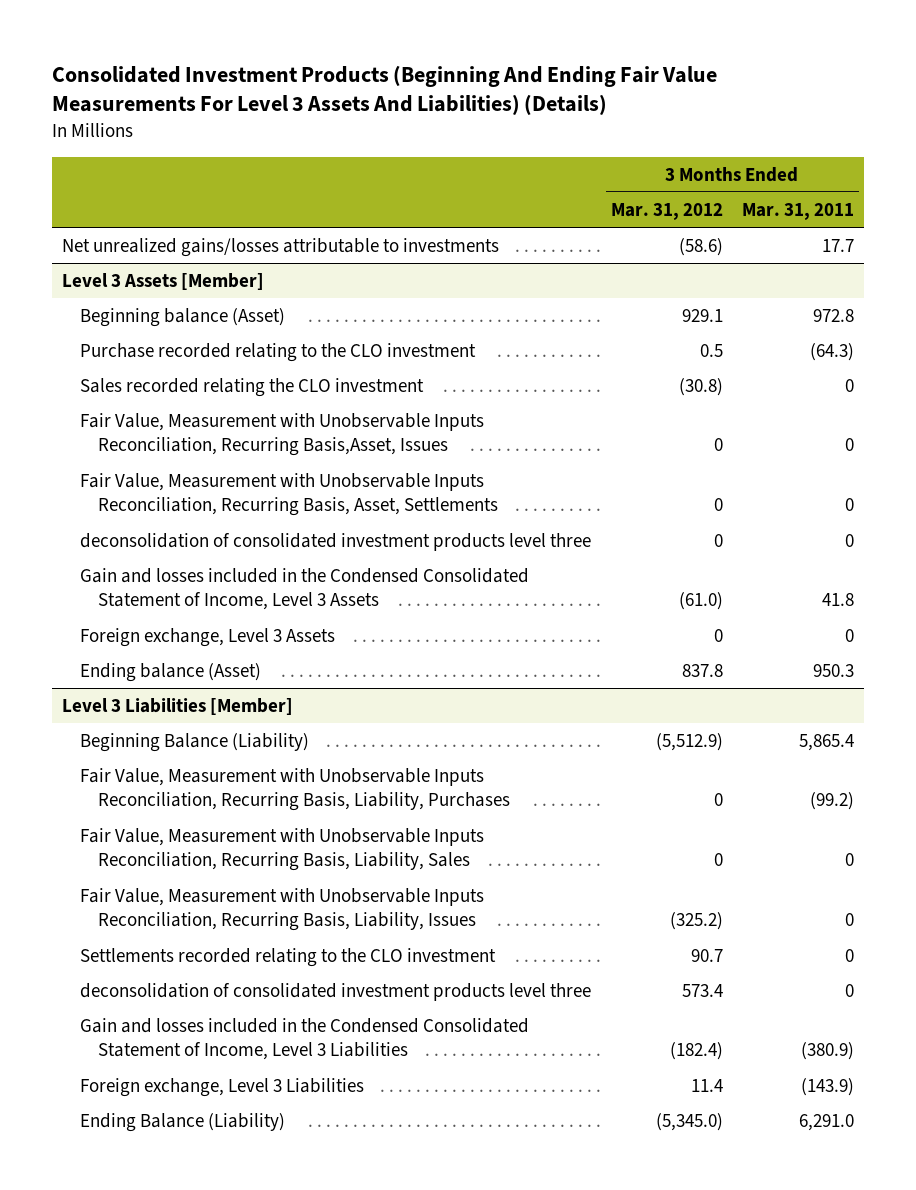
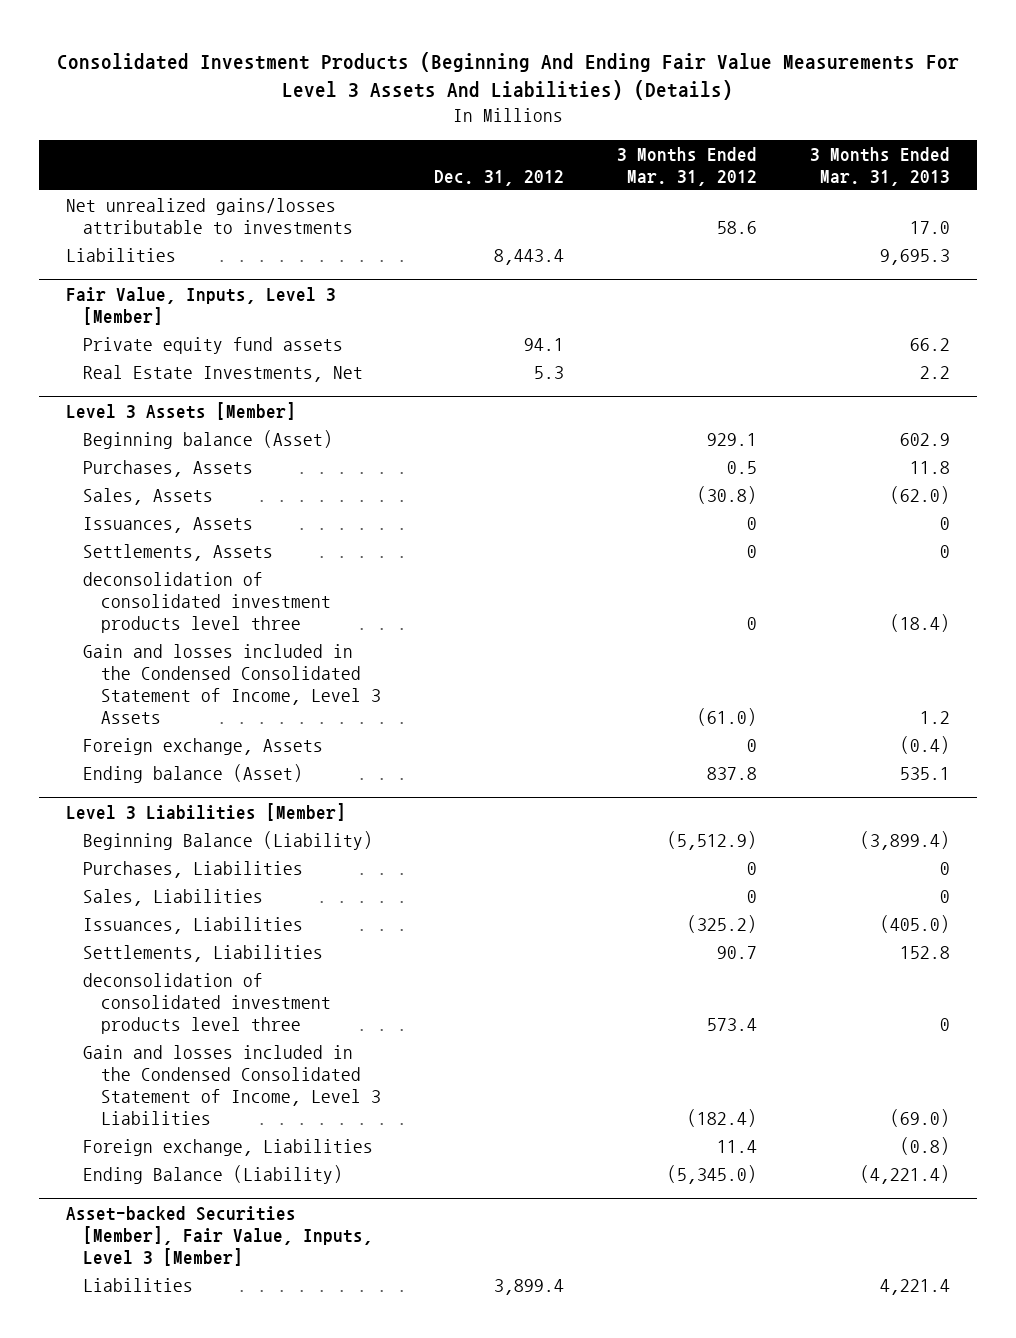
[742,202,855,220] Mar. 31, 2011 -> none
none -> [434,169,565,186] Dec. 31, 2012
none -> [810,146,951,186] 3 Months Ended Mar. 31, 2013
[678,238,723,257] (58.6) -> [717,220,758,234] 58.6
none -> [65,248,176,263] Liabilities
none -> [65,287,336,325] Fair Value, Inputs, Level 3 [Member]
none -> [83,337,344,355] Private equity fund assets
none -> [83,365,364,383] Real Estate Investments, Net
[79,343,476,363] Purchase recorded relating to the CLO investment -> [83,460,254,478] Purchases, Assets
[79,378,424,398] Sales recorded relating the CLO investment -> [83,488,214,506] Sales, Assets
[79,413,484,457] Fair Value, Measurement with Unobservable Inputs Reconciliation, Recurring Basis,Asset, Issues -> [83,517,254,534] Issuances, Assets
[79,473,499,517] Fair Value, Measurement with Unobservable Inputs Reconciliation, Recurring Basis, Asset, Settlements -> [83,544,274,562] Settlements, Assets
[79,628,335,648] Foreign exchange, Level 3 Assets -> [83,738,324,756] Foreign exchange, Assets
[79,768,511,812] Fair Value, Measurement with Unobservable Inputs Reconciliation, Recurring Basis, Liability, Purchases -> [83,861,304,879] Purchases, Liabilities
[79,828,484,872] Fair Value, Measurement with Unobservable Inputs Reconciliation, Recurring Basis, Liability, Sales -> [83,889,264,907] Sales, Liabilities
[79,888,484,932] Fair Value, Measurement with Unobservable Inputs Reconciliation, Recurring Basis, Liability, Issues -> [83,917,304,935] Issuances, Liabilities
[79,948,496,968] Settlements recorded relating to the CLO investment -> [83,945,324,963] Settlements, Liabilities
[79,1078,364,1098] Foreign exchange, Level 3 Liabilities -> [83,1139,374,1157] Foreign exchange, Liabilities
none -> [65,1206,374,1266] Asset-backed Securities [Member], Fair Value, Inputs, Level 3 [Member]
none -> [83,1278,194,1293] Liabilities

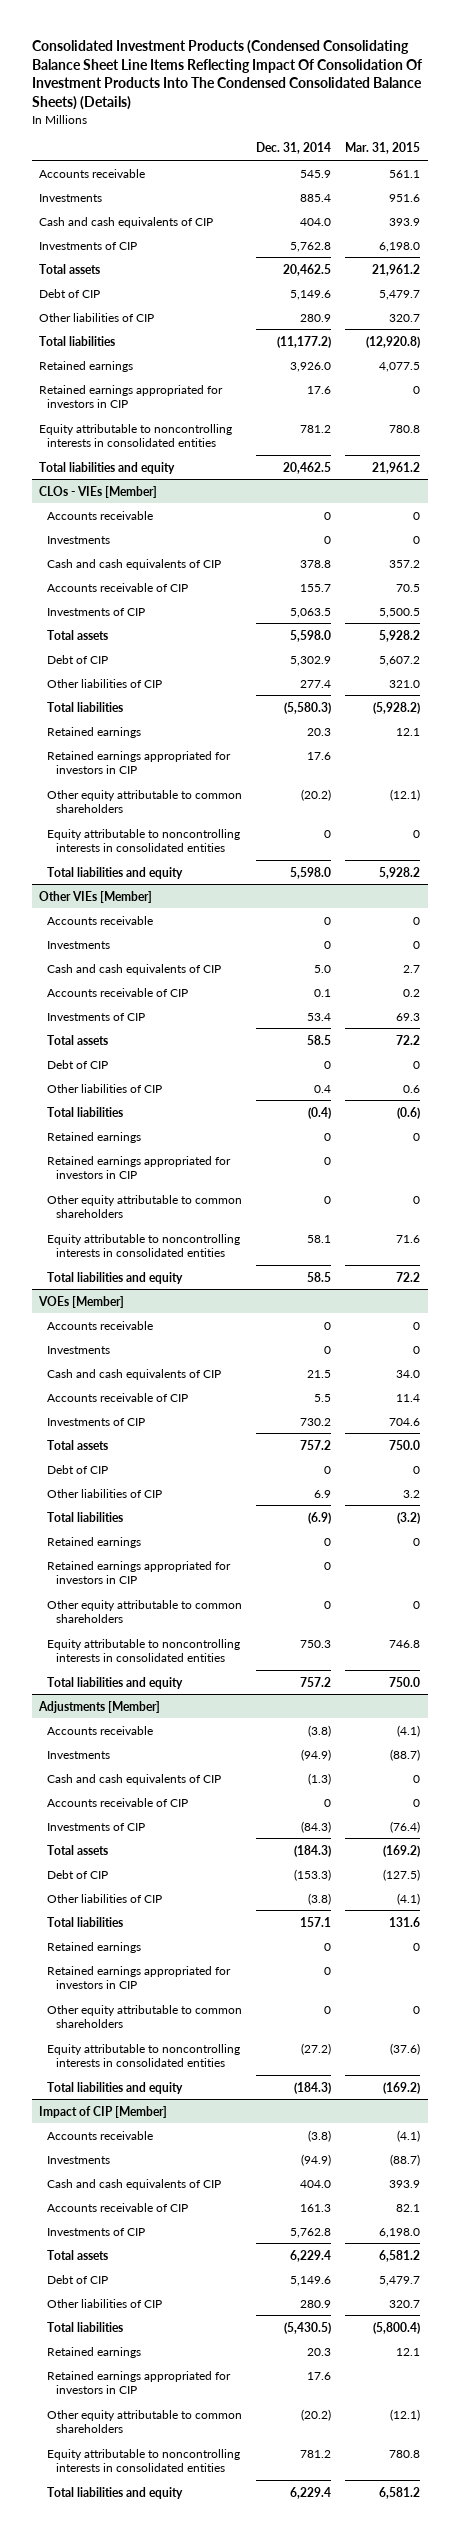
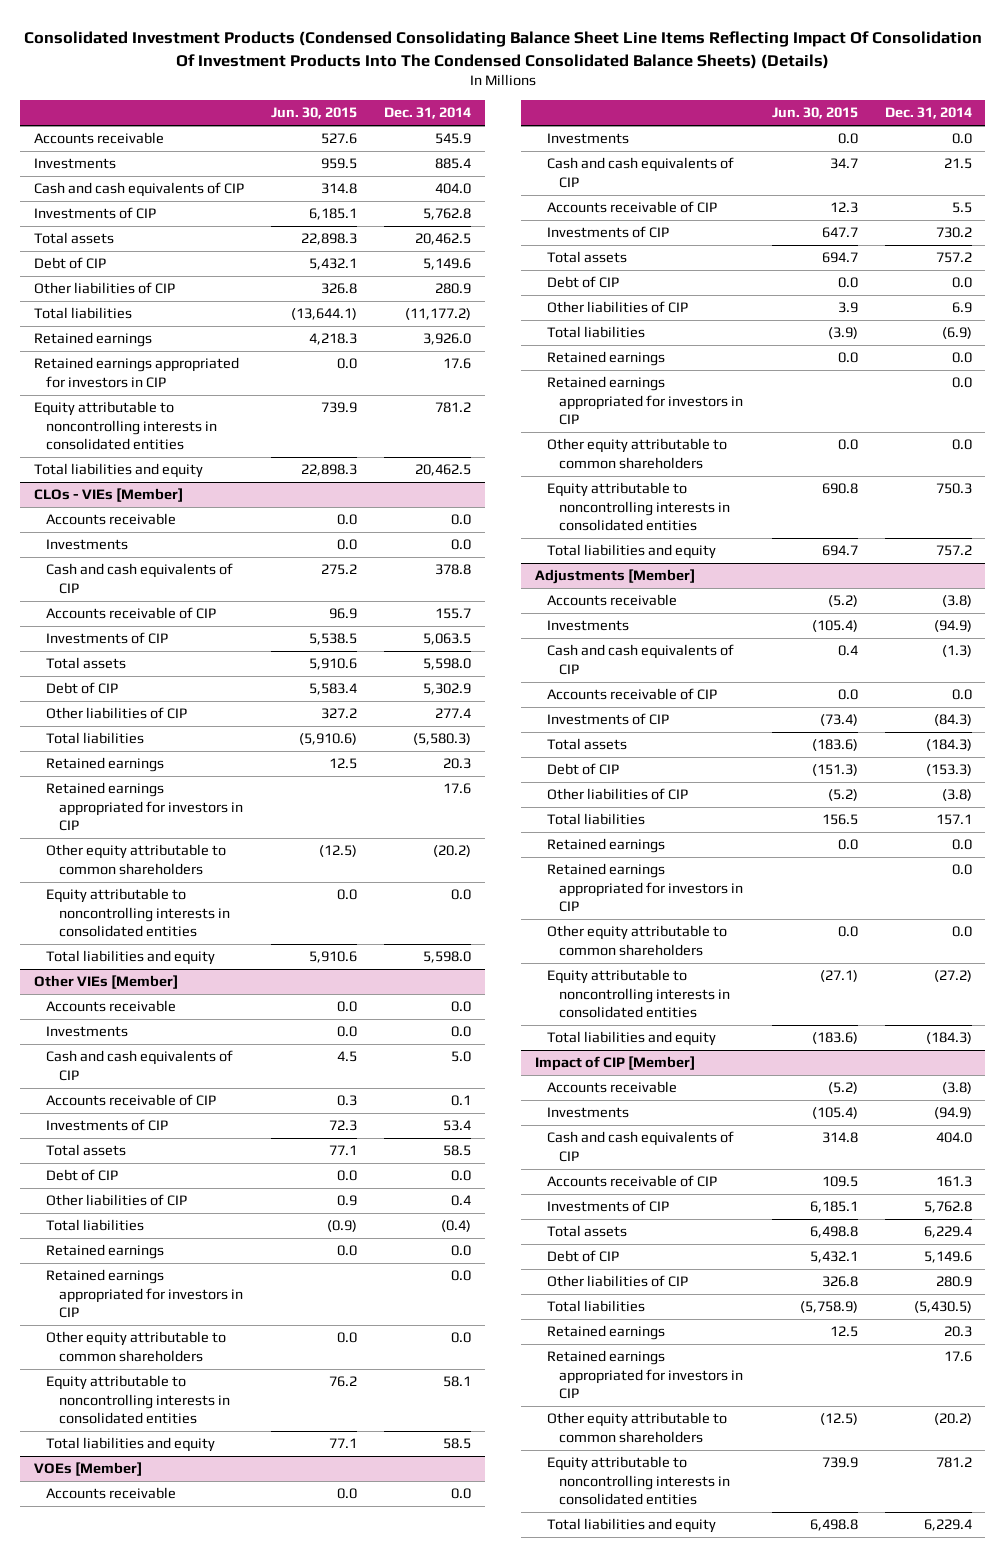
[345,142,421,155] Mar. 31, 2015 -> none
none -> [271,107,358,120] Jun. 30, 2015
[324,511,332,520] 0 -> [451,514,472,526] 0.0
[324,535,332,544] 0 -> [451,539,472,551] 0.0
[324,829,332,838] 0 -> [451,889,472,901] 0.0
[324,916,332,925] 0 -> [451,1001,472,1013] 0.0
[324,940,332,949] 0 -> [451,1026,472,1038] 0.0
[324,1060,332,1069] 0 -> [451,1170,472,1182] 0.0
[324,1132,332,1141] 0 -> [451,1245,472,1257] 0.0
[324,1156,332,1165] 0 -> [451,1270,472,1282] 0.0
[324,1195,332,1204] 0 -> [451,1332,472,1344] 0.0
[324,1321,332,1330] 0 -> [451,1488,472,1500] 0.0
[324,1345,332,1354] 0 -> [951,133,972,145] 0.0
[324,1465,332,1474] 0 -> [951,277,972,289] 0.0
[324,1537,332,1546] 0 -> [951,352,972,364] 0.0
[324,1561,332,1570] 0 -> [951,377,972,389] 0.0
[324,1600,332,1609] 0 -> [951,439,972,451] 0.0
[324,1798,332,1807] 0 -> [951,689,972,701] 0.0
[324,1942,332,1951] 0 -> [951,839,972,851] 0.0
[324,1966,332,1975] 0 -> [951,864,972,876] 0.0
[324,2005,332,2014] 0 -> [951,926,972,938] 0.0

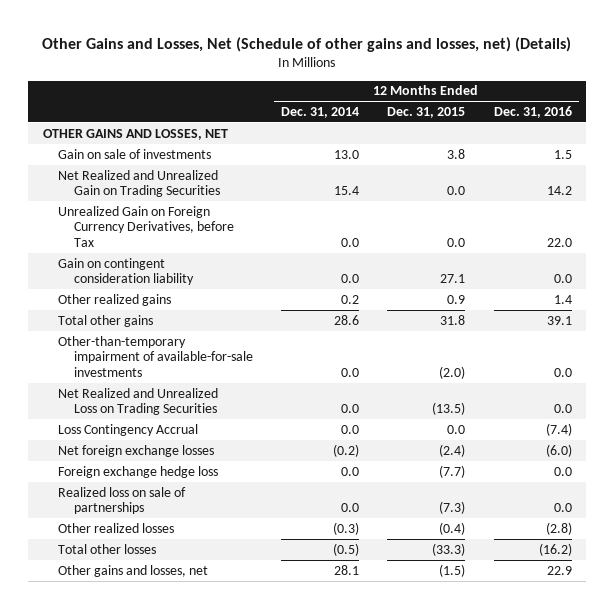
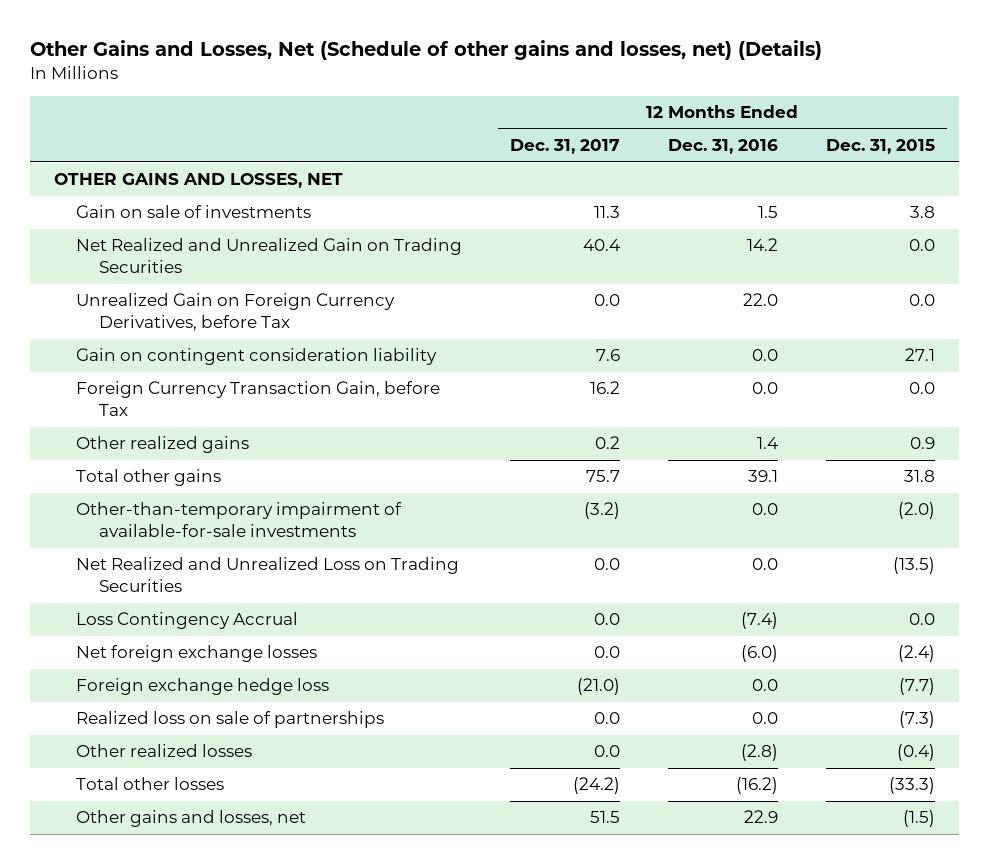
[281,106,360,118] Dec. 31, 2014 -> none
none -> [510,139,621,155] Dec. 31, 2017
none -> [76,381,441,417] Foreign Currency Transaction Gain, before Tax

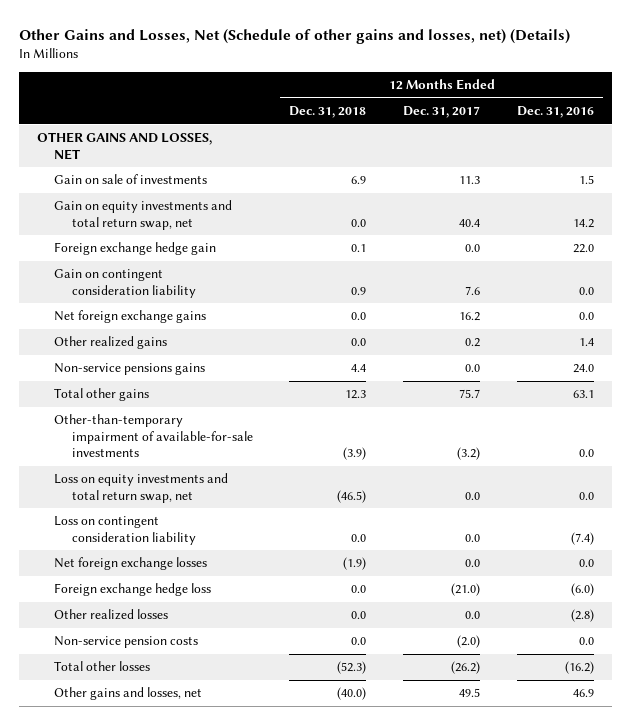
[825,139,935,155] Dec. 31, 2015 -> none
none -> [289,106,367,119] Dec. 31, 2018
[76,238,463,274] Net Realized and Unrealized Gain on Trading Securities -> [54,200,233,230] Gain on equity investments and total return swap, net
[76,293,396,332] Unrealized Gain on Foreign Currency Derivatives, before Tax -> [54,242,217,256] Foreign exchange hedge gain
[76,381,441,417] Foreign Currency Transaction Gain, before Tax -> [54,310,207,324] Net foreign exchange gains
none -> [54,363,206,376] Non-service pensions gains
[747,470,778,483] 39.1 -> [572,390,594,399] 63.1
[76,711,385,729] Realized loss on sale of partnerships -> none
[76,557,460,593] Net Realized and Unrealized Loss on Trading Securities -> [54,473,229,503] Loss on equity investments and total return swap, net
[76,612,299,630] Loss Contingency Accrual -> [54,516,196,545] Loss on contingent consideration liability
[740,645,778,663] (6.0) -> [578,559,594,568] 0.0
[751,679,778,692] 0.0 -> [570,583,594,597] (6.0)
none -> [54,636,199,649] Non-service pension costs
[573,777,621,795] (24.2) -> [451,661,481,675] (26.2)
[590,811,621,824] 51.5 -> [459,688,481,698] 49.5
[743,810,778,824] 22.9 -> [572,689,594,698] 46.9

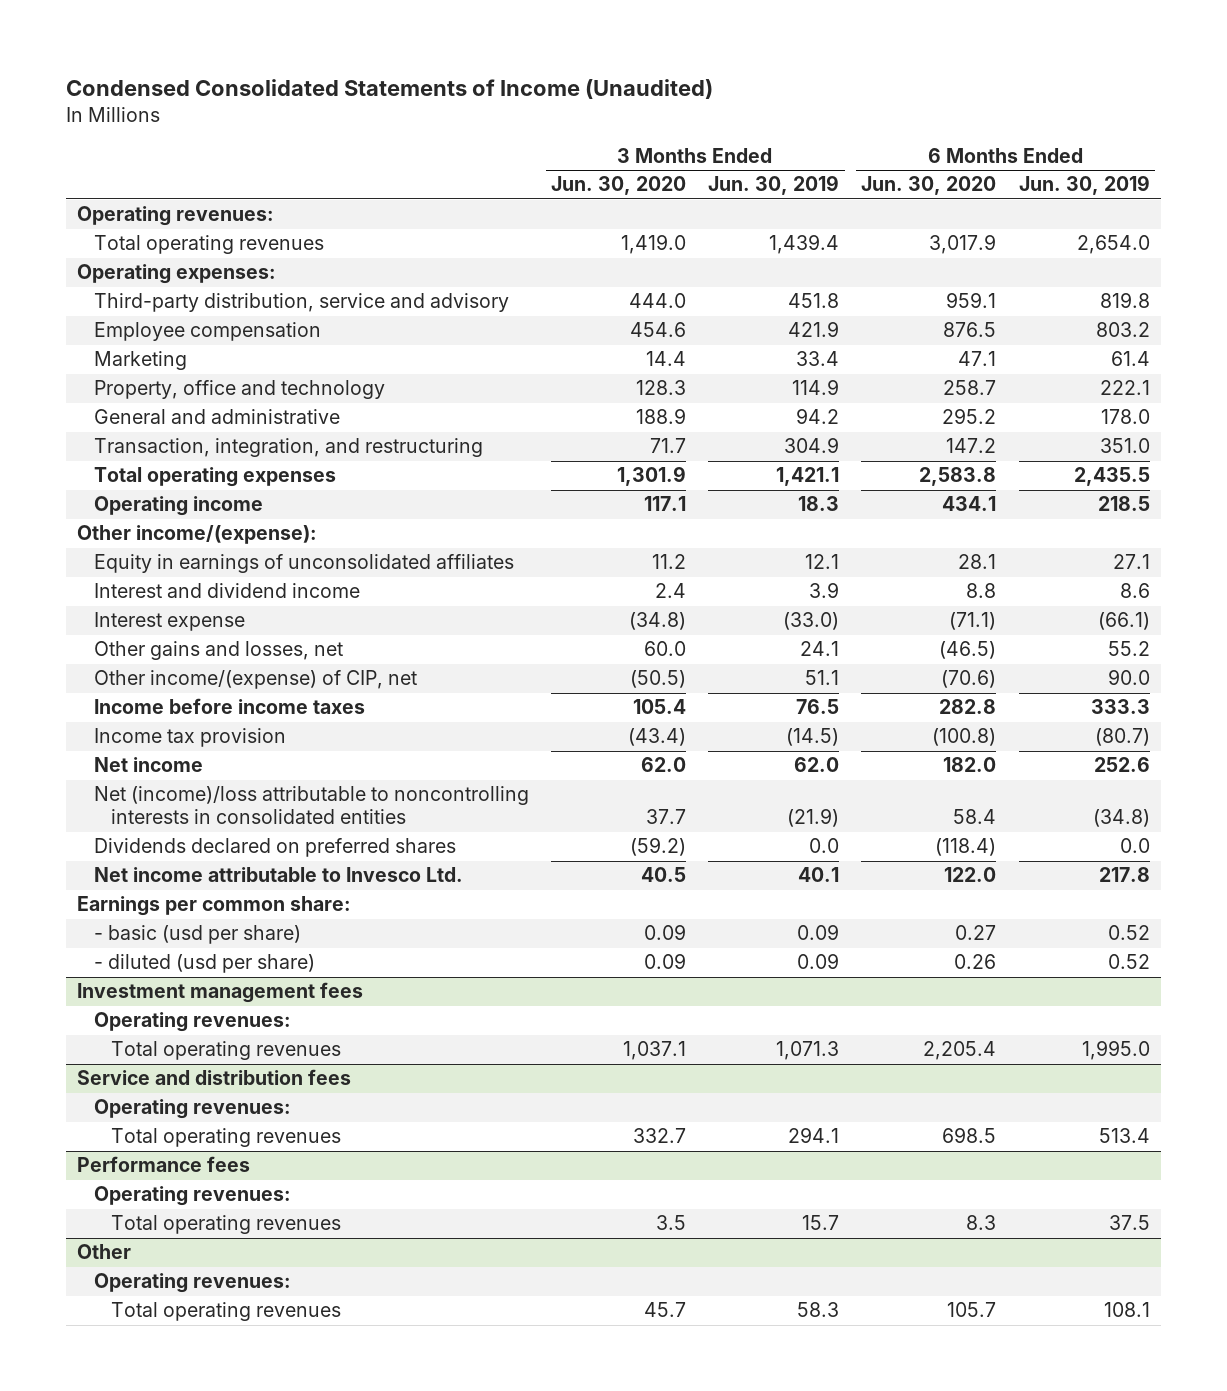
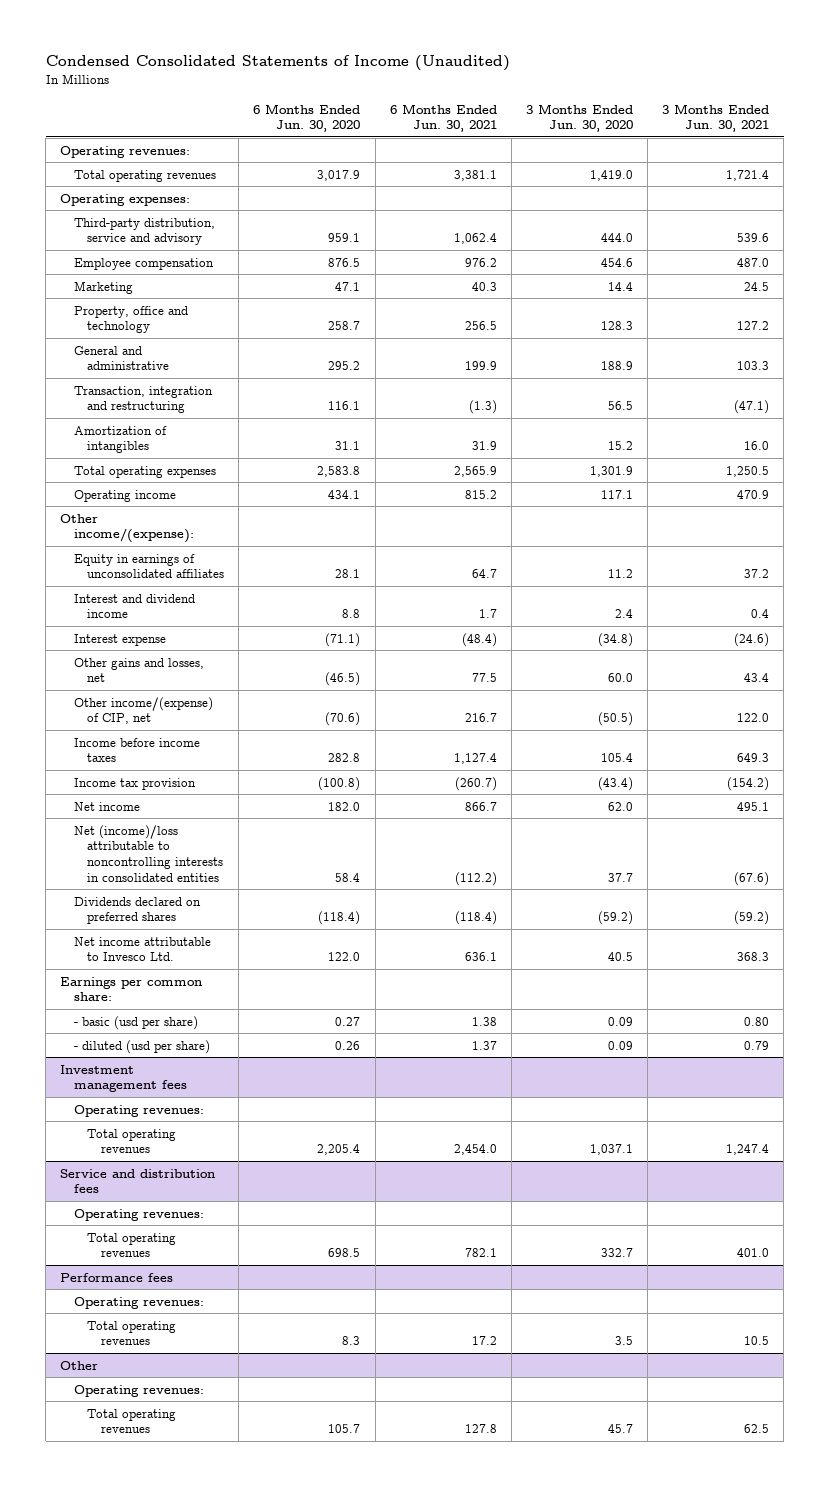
[708,175,840,196] Jun. 30, 2019 -> none
[1018,175,1150,196] Jun. 30, 2019 -> none
none -> [389,103,497,133] 6 Months Ended Jun. 30, 2021
none -> [661,103,769,133] 3 Months Ended Jun. 30, 2021
[94,438,484,458] Transaction, integration, and restructuring -> [73,385,213,414] Transaction, integration and restructuring
[650,438,687,454] 71.7 -> [607,401,633,411] 56.5
[946,438,997,454] 147.2 -> [328,401,361,411] 116.1
none -> [73,425,167,454] Amortization of intangibles

